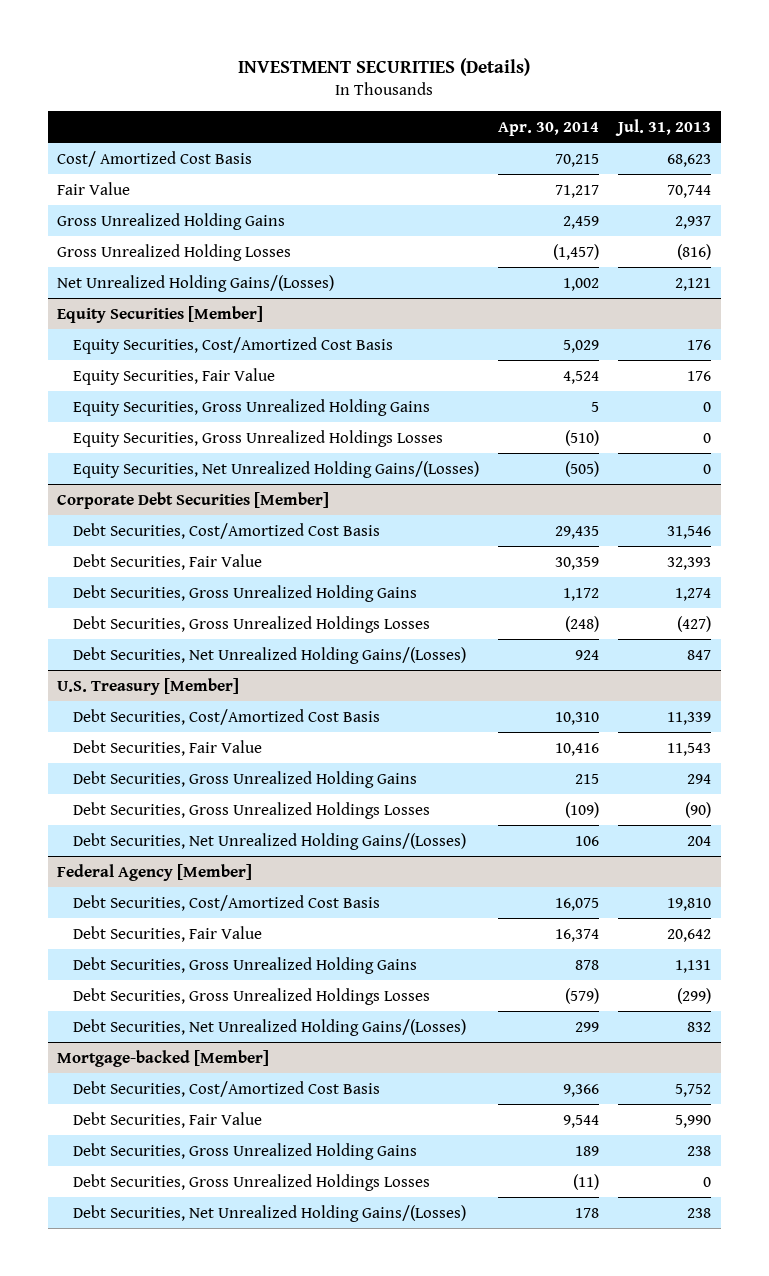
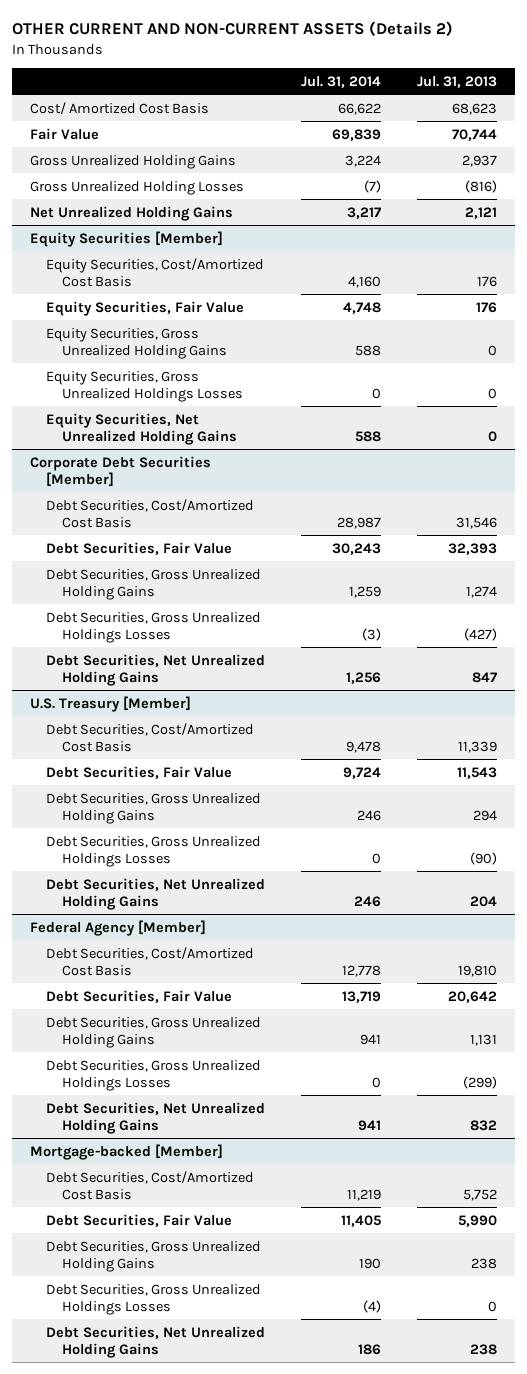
[238,58,531,77] INVESTMENT SECURITIES (Details) -> [12,21,454,37] OTHER CURRENT AND NON-CURRENT ASSETS (Details 2)
[498,121,600,136] Apr. 30, 2014 -> none
none -> [300,75,381,88] Jul. 31, 2014
[57,274,335,292] Net Unrealized Holding Gains/(Losses) -> [29,205,233,221] Net Unrealized Holding Gains
[72,460,479,478] Equity Securities, Net Unrealized Holding Gains/(Losses) -> [45,412,237,445] Equity Securities, Net Unrealized Holding Gains
[72,646,466,664] Debt Securities, Net Unrealized Holding Gains/(Losses) -> [45,653,265,686] Debt Securities, Net Unrealized Holding Gains
[72,832,466,850] Debt Securities, Net Unrealized Holding Gains/(Losses) -> [45,877,265,910] Debt Securities, Net Unrealized Holding Gains
[72,1018,466,1036] Debt Securities, Net Unrealized Holding Gains/(Losses) -> [45,1101,265,1134] Debt Securities, Net Unrealized Holding Gains
[72,1204,466,1222] Debt Securities, Net Unrealized Holding Gains/(Losses) -> [45,1325,265,1358] Debt Securities, Net Unrealized Holding Gains

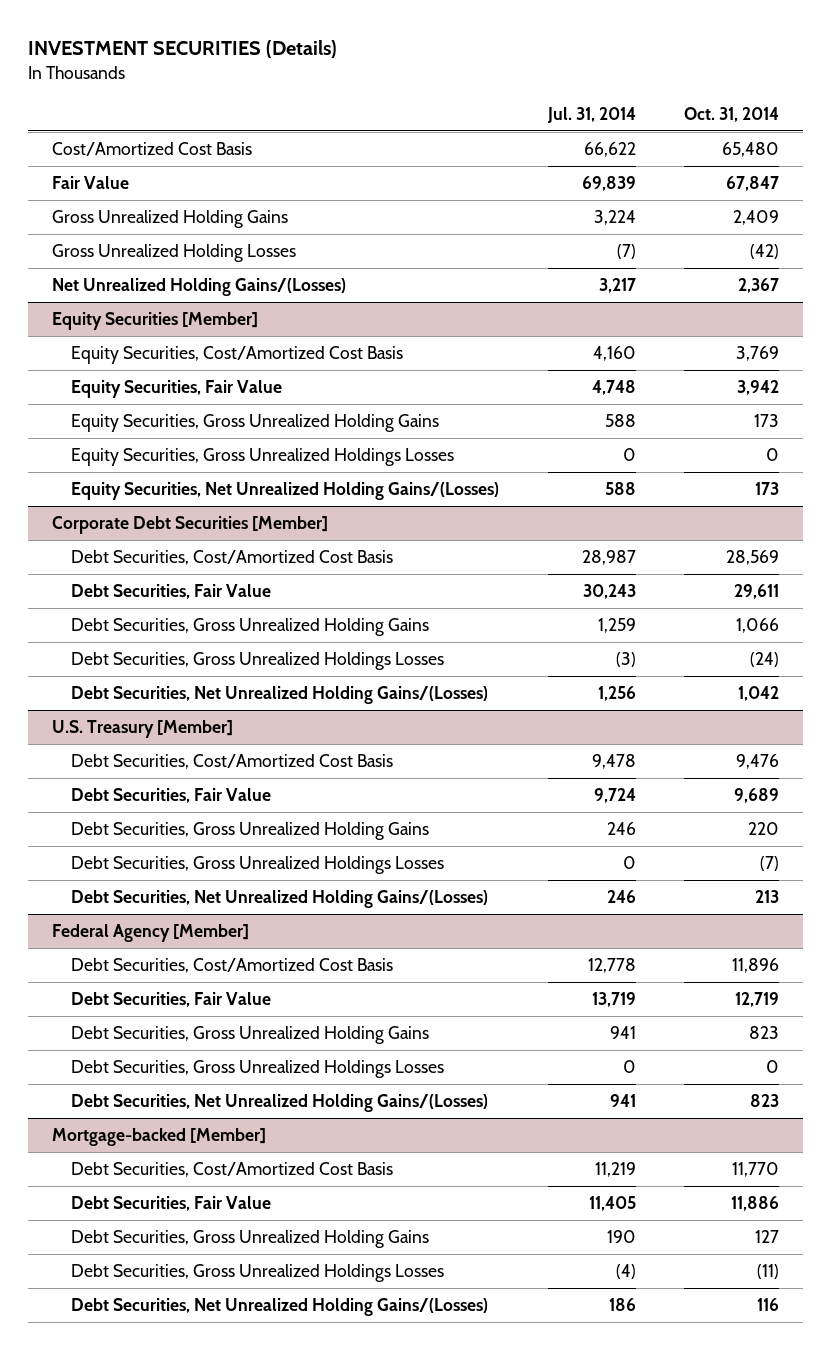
[12,21,454,37] OTHER CURRENT AND NON-CURRENT ASSETS (Details 2) -> [27,40,337,59] INVESTMENT SECURITIES (Details)
[416,75,497,88] Jul. 31, 2013 -> none
none -> [683,106,779,122] Oct. 31, 2014
[29,101,209,115] Cost/ Amortized Cost Basis -> [51,142,252,157] Cost/Amortized Cost Basis
[29,205,233,221] Net Unrealized Holding Gains -> [51,278,346,297] Net Unrealized Holding Gains/(Losses)
[45,412,237,445] Equity Securities, Net Unrealized Holding Gains -> [71,482,500,501] Equity Securities, Net Unrealized Holding Gains/(Losses)
[45,653,265,686] Debt Securities, Net Unrealized Holding Gains -> [71,686,489,705] Debt Securities, Net Unrealized Holding Gains/(Losses)
[45,877,265,910] Debt Securities, Net Unrealized Holding Gains -> [71,890,489,909] Debt Securities, Net Unrealized Holding Gains/(Losses)
[45,1101,265,1134] Debt Securities, Net Unrealized Holding Gains -> [71,1094,489,1113] Debt Securities, Net Unrealized Holding Gains/(Losses)
[45,1325,265,1358] Debt Securities, Net Unrealized Holding Gains -> [71,1298,489,1317] Debt Securities, Net Unrealized Holding Gains/(Losses)

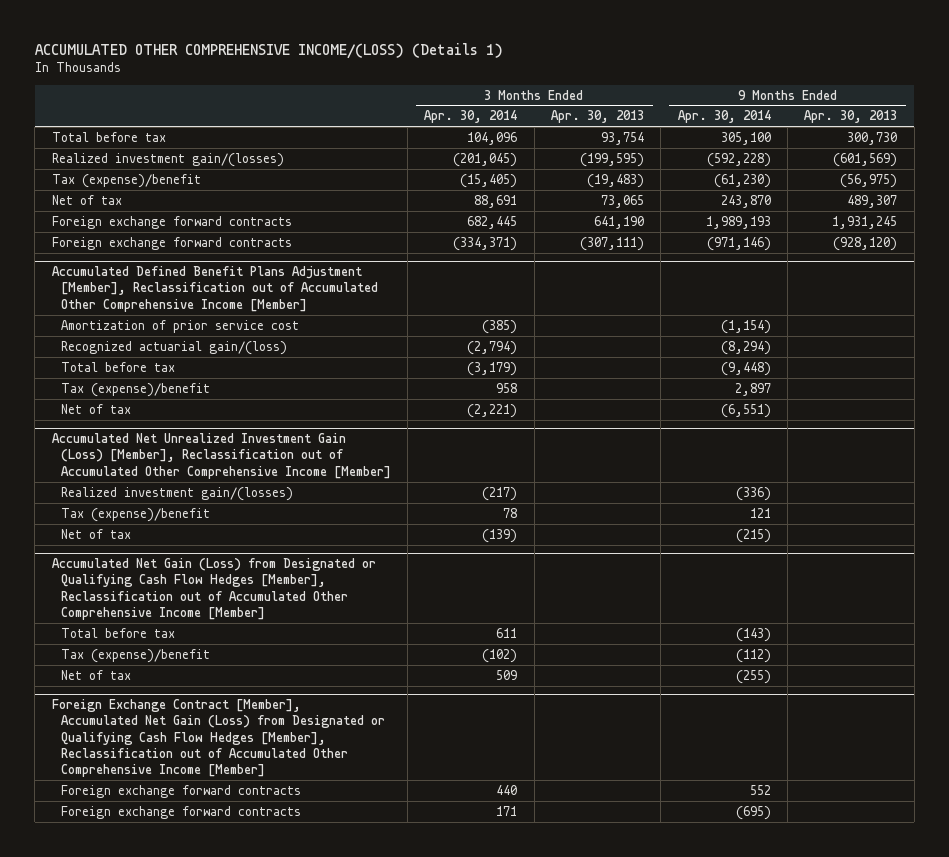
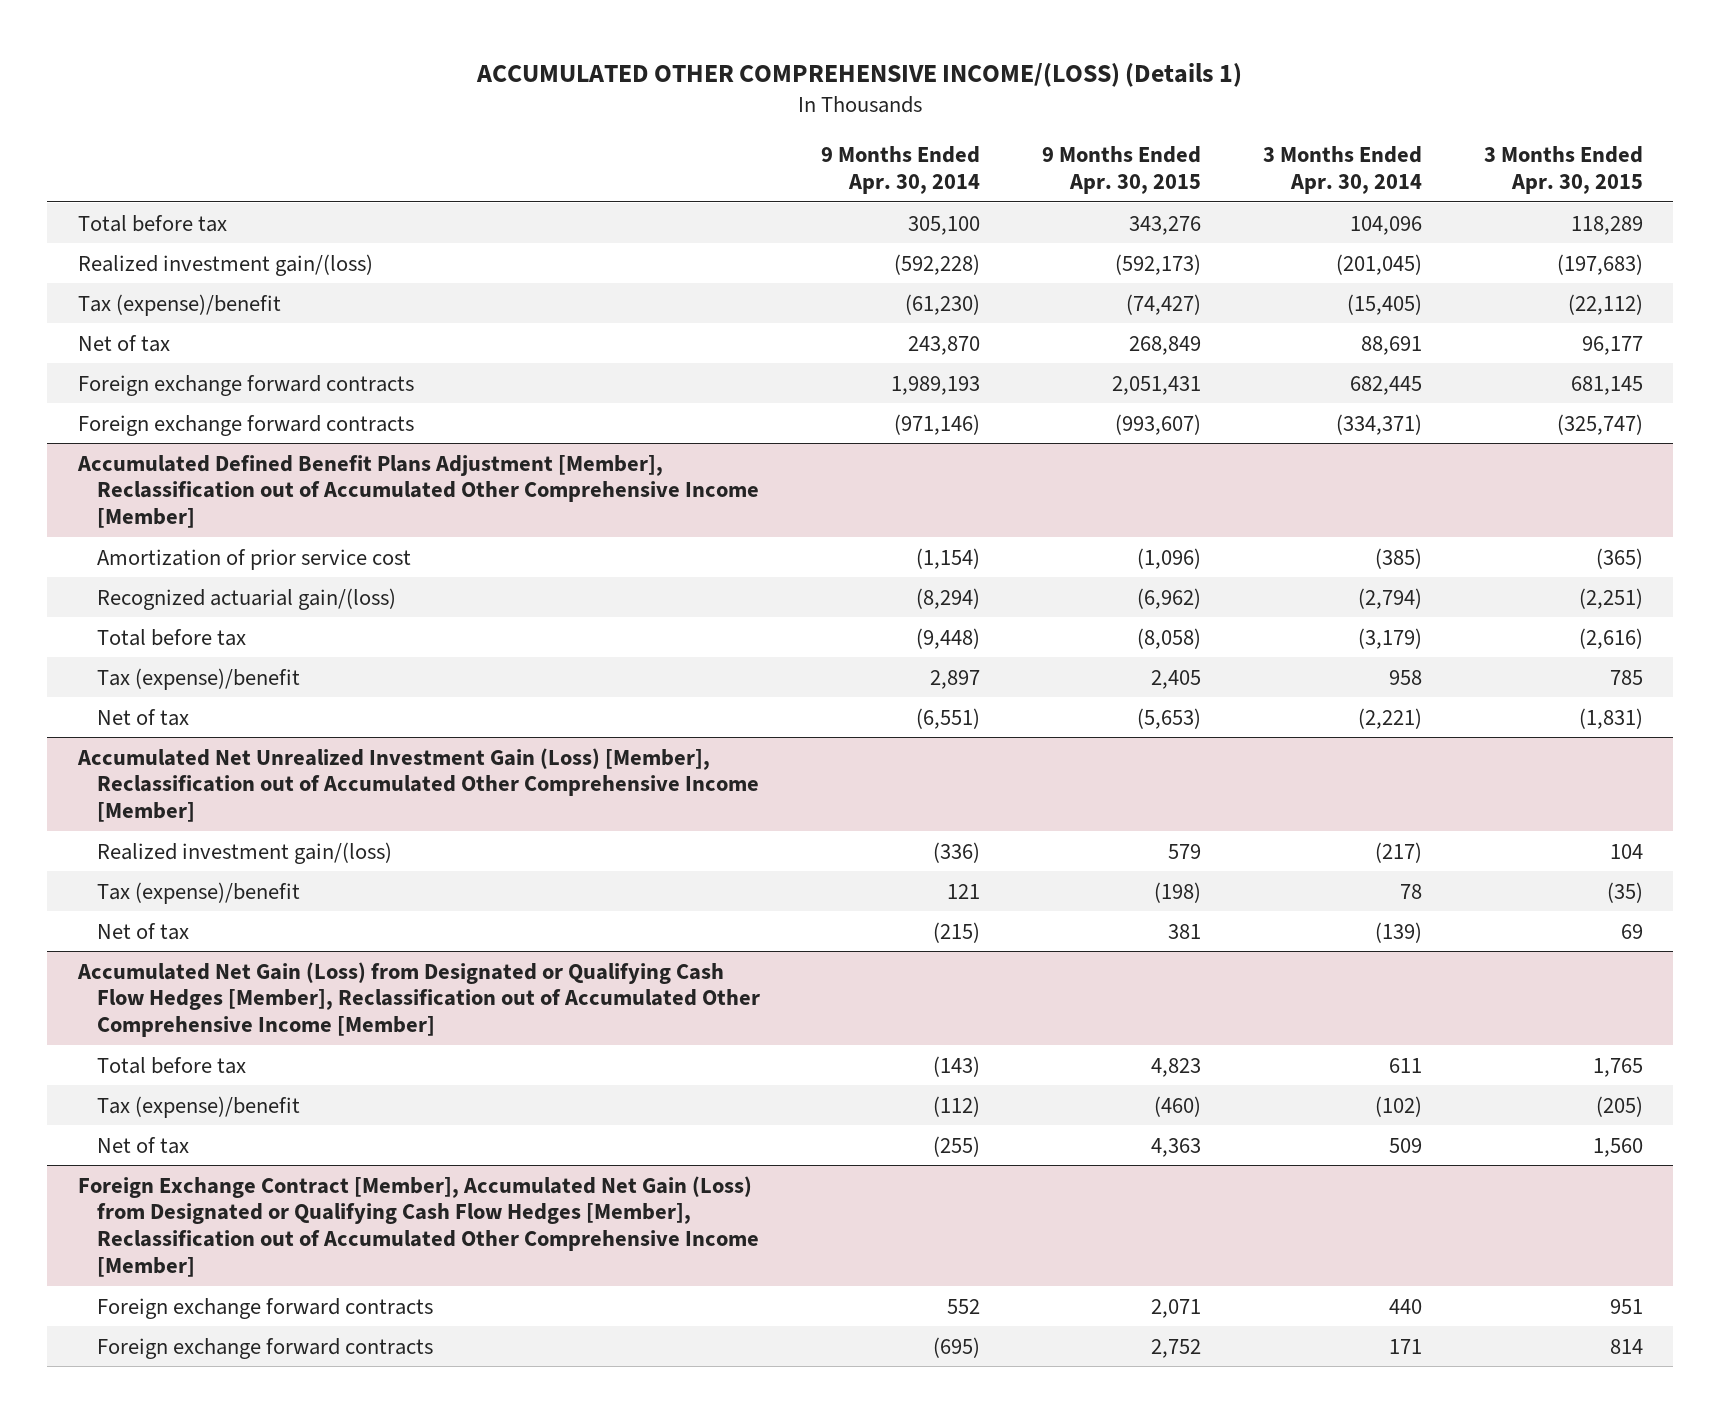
[551,110,645,124] Apr. 30, 2013 -> none
[804,110,898,124] Apr. 30, 2013 -> none
none -> [1042,146,1202,194] 9 Months Ended Apr. 30, 2015
none -> [1483,146,1643,194] 3 Months Ended Apr. 30, 2015
[51,152,284,167] Realized investment gain/(losses) -> [77,253,373,276] Realized investment gain/(loss)
[60,486,293,501] Realized investment gain/(losses) -> [96,841,392,864] Realized investment gain/(loss)

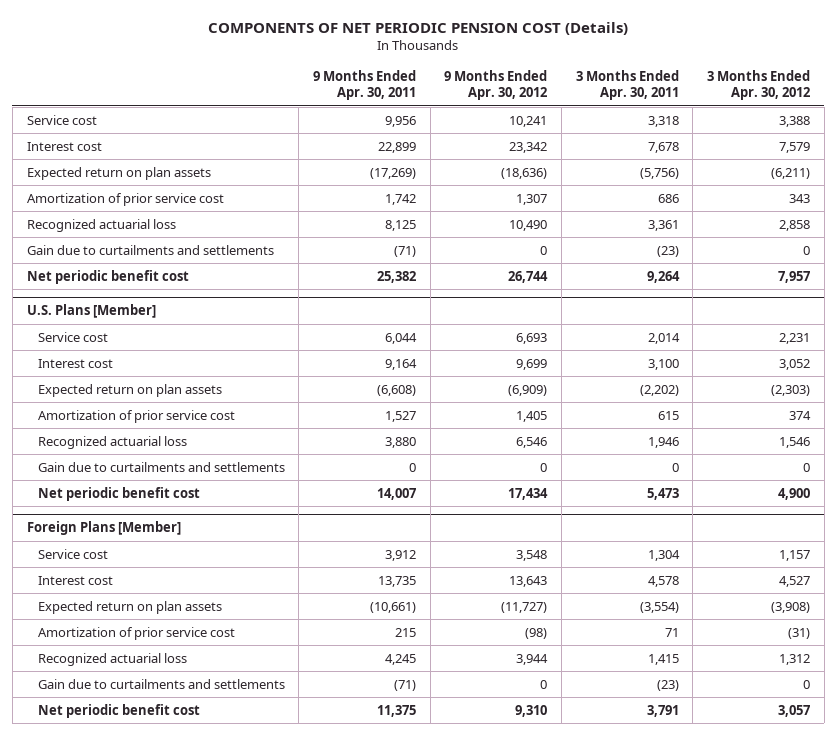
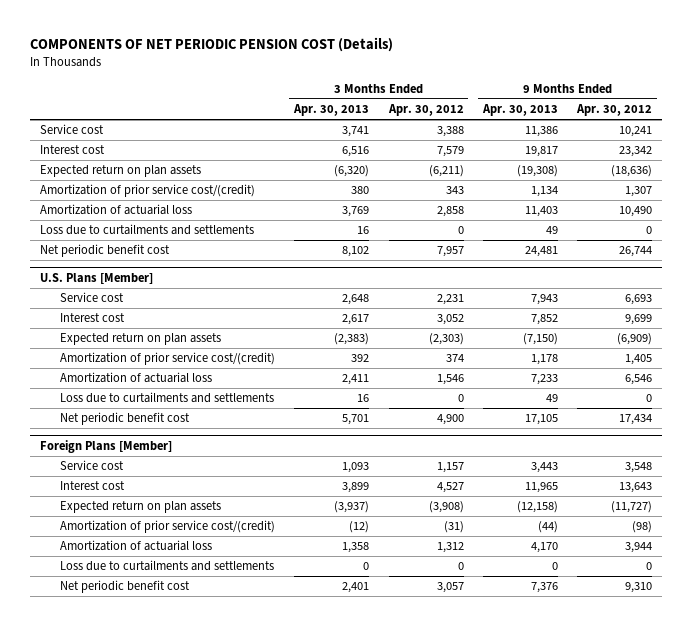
[312,70,416,101] 9 Months Ended Apr. 30, 2011 -> none
[575,70,679,101] 3 Months Ended Apr. 30, 2011 -> none
none -> [293,104,370,117] Apr. 30, 2013
none -> [481,104,558,117] Apr. 30, 2013
[26,192,224,206] Amortization of prior service cost -> [39,184,255,198] Amortization of prior service cost/(credit)
[26,218,176,232] Recognized actuarial loss -> [39,204,192,216] Amortization of actuarial loss
[26,244,274,255] Gain due to curtailments and settlements -> [39,224,254,236] Loss due to curtailments and settlements
[37,409,235,423] Amortization of prior service cost -> [59,352,275,366] Amortization of prior service cost/(credit)
[37,435,187,449] Recognized actuarial loss -> [59,372,212,384] Amortization of actuarial loss
[37,461,285,472] Gain due to curtailments and settlements -> [59,392,274,404] Loss due to curtailments and settlements
[37,626,235,640] Amortization of prior service cost -> [59,520,275,534] Amortization of prior service cost/(credit)
[37,652,187,666] Recognized actuarial loss -> [59,540,212,552] Amortization of actuarial loss
[37,678,285,689] Gain due to curtailments and settlements -> [59,560,274,572] Loss due to curtailments and settlements

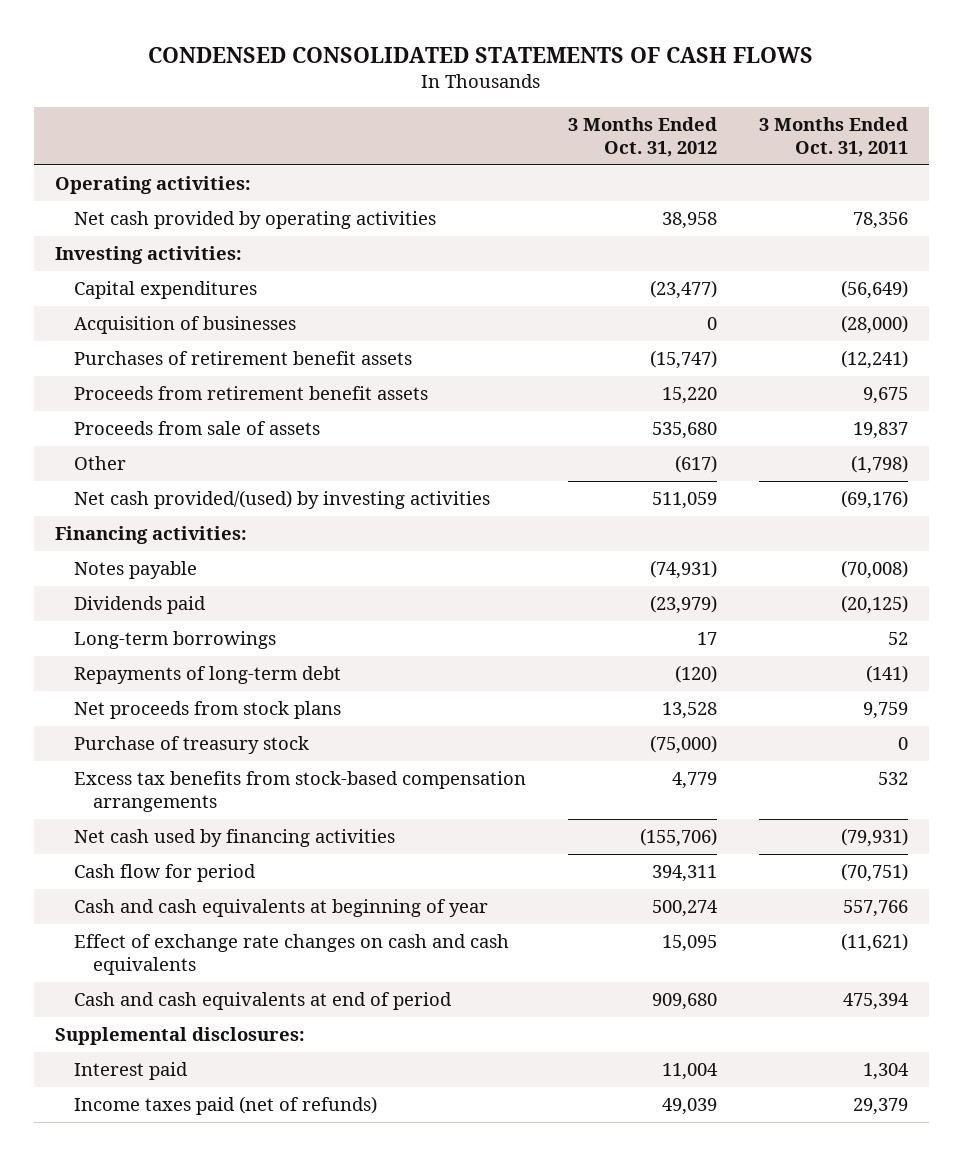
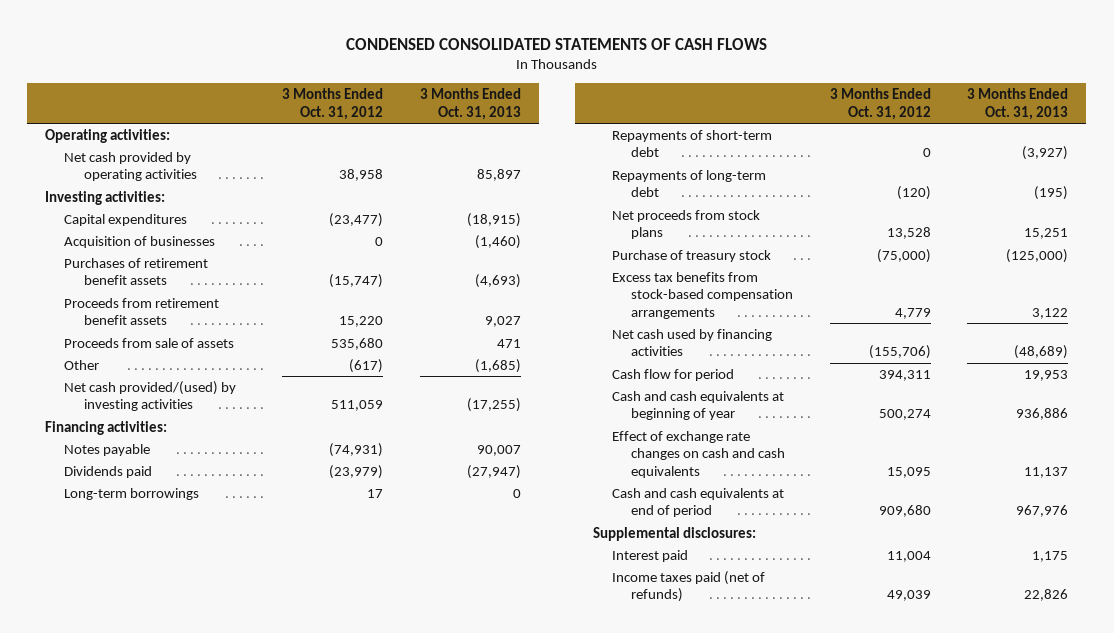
[758,117,908,158] 3 Months Ended Oct. 31, 2011 -> none
none -> [419,88,521,120] 3 Months Ended Oct. 31, 2013
none -> [612,129,773,158] Repayments of short-term debt

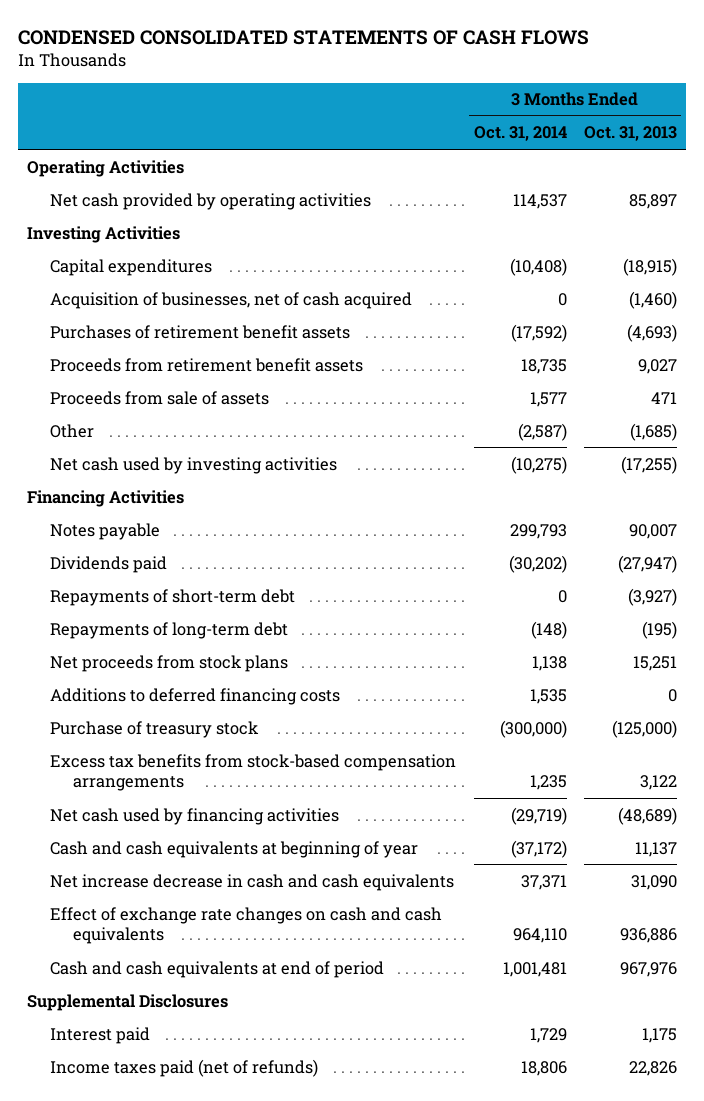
[282,88,384,120] 3 Months Ended Oct. 31, 2012 -> none
none -> [473,126,567,142] Oct. 31, 2014
[45,128,171,143] Operating activities: -> [27,159,185,177] Operating Activities
[45,190,166,205] Investing activities: -> [27,225,181,243] Investing Activities
[64,235,216,248] Acquisition of businesses -> [50,291,413,309] Acquisition of businesses, net of cash acquired
[64,380,237,412] Net cash provided/(used) by investing activities -> [50,456,338,474] Net cash used by investing activities
[45,420,168,435] Financing activities: -> [27,489,185,507] Financing Activities
[64,487,200,500] Long-term borrowings -> none
none -> [50,687,341,705] Additions to deferred financing costs
[612,368,735,381] Cash flow for period -> none
[1016,408,1069,421] 936,886 -> [635,841,678,857] 11,137
none -> [50,873,455,891] Net increase decrease in cash and cash equivalents
[1024,467,1069,479] 11,137 -> [620,927,678,943] 936,886
[593,526,757,541] Supplemental disclosures: -> [27,993,229,1011] Supplemental Disclosures

